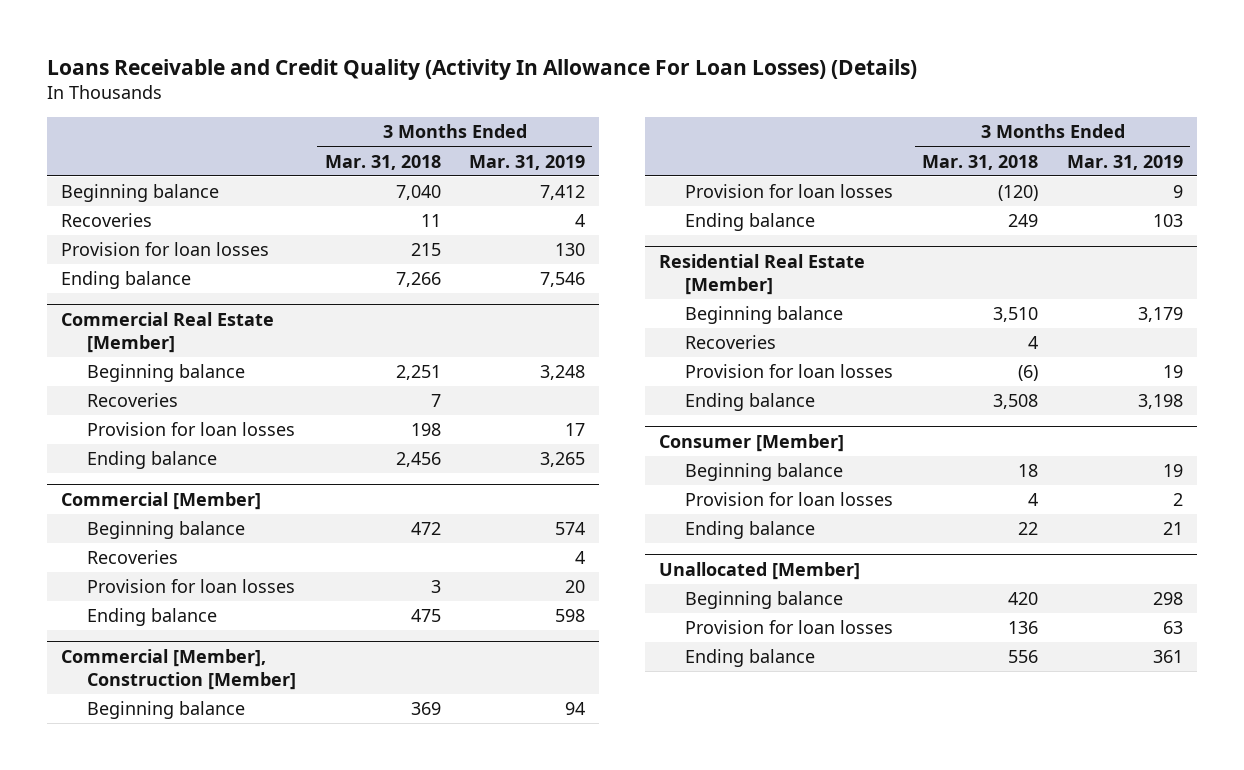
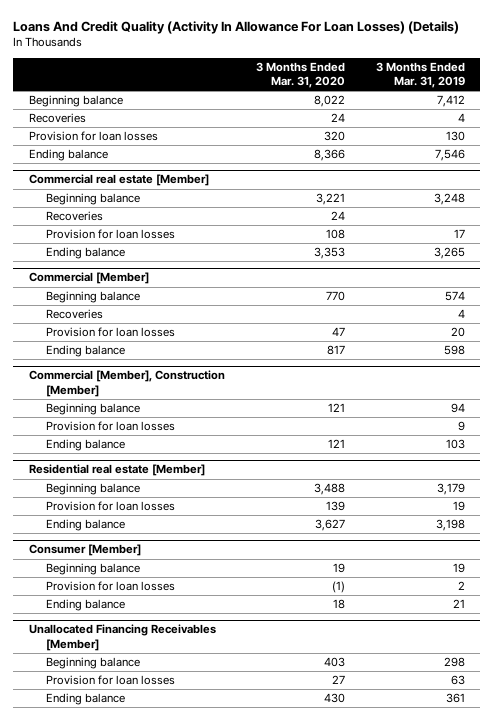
[46,58,917,80] Loans Receivable and Credit Quality (Activity In Allowance For Loan Losses) (Details) -> [13,20,460,34] Loans And Credit Quality (Activity In Allowance For Loan Losses) (Details)
[324,154,441,170] Mar. 31, 2018 -> none
none -> [255,62,345,89] 3 Months Ended Mar. 31, 2020
[61,311,275,354] Commercial Real Estate [Member] -> [28,174,209,187] Commercial real estate [Member]
[658,253,865,296] Residential Real Estate [Member] -> [28,464,205,477] Residential real estate [Member]
[684,335,776,350] Recoveries -> none
[658,561,860,580] Unallocated [Member] -> [28,624,216,651] Unallocated Financing Receivables [Member]

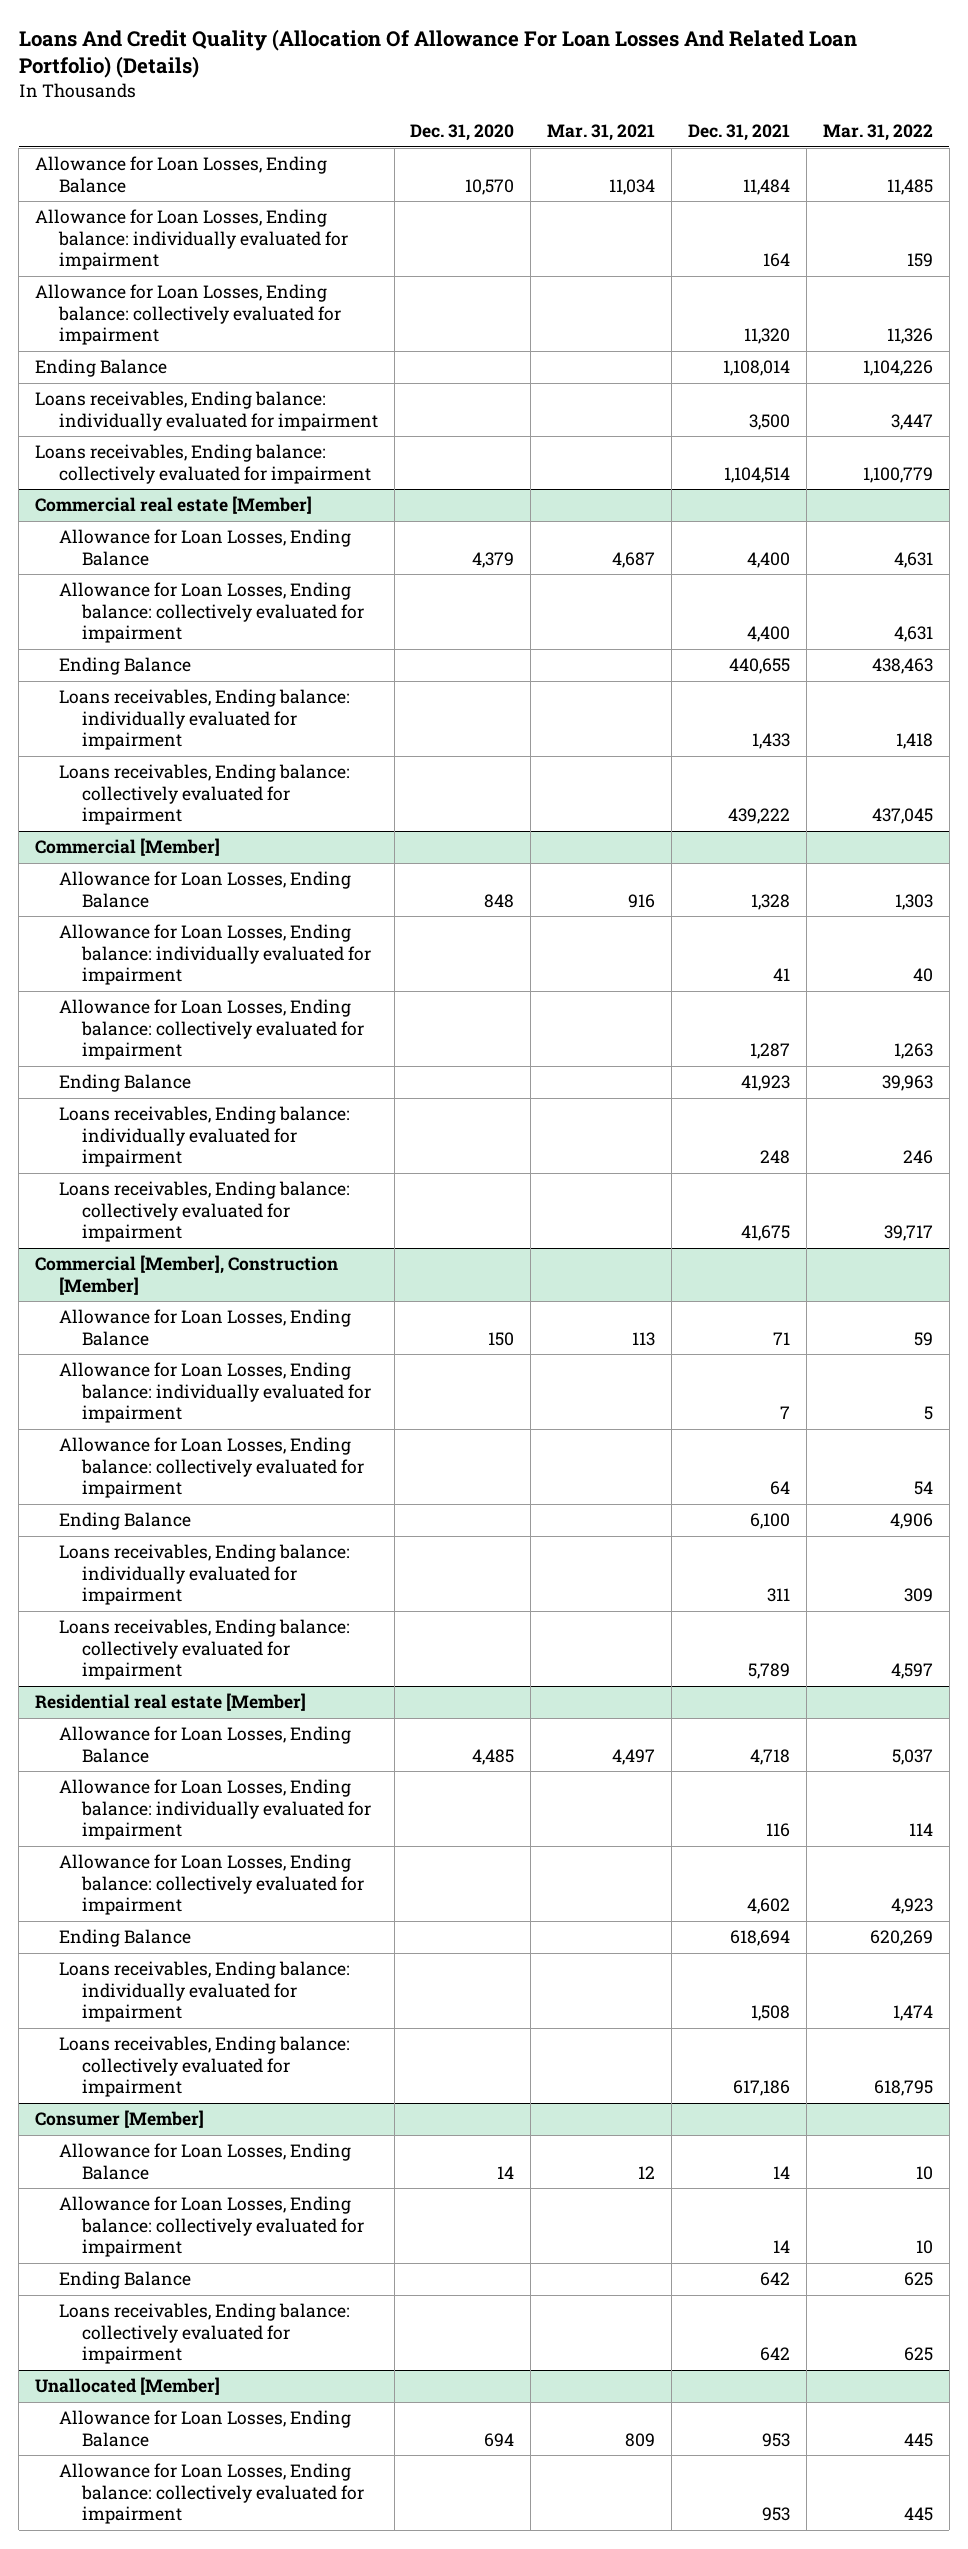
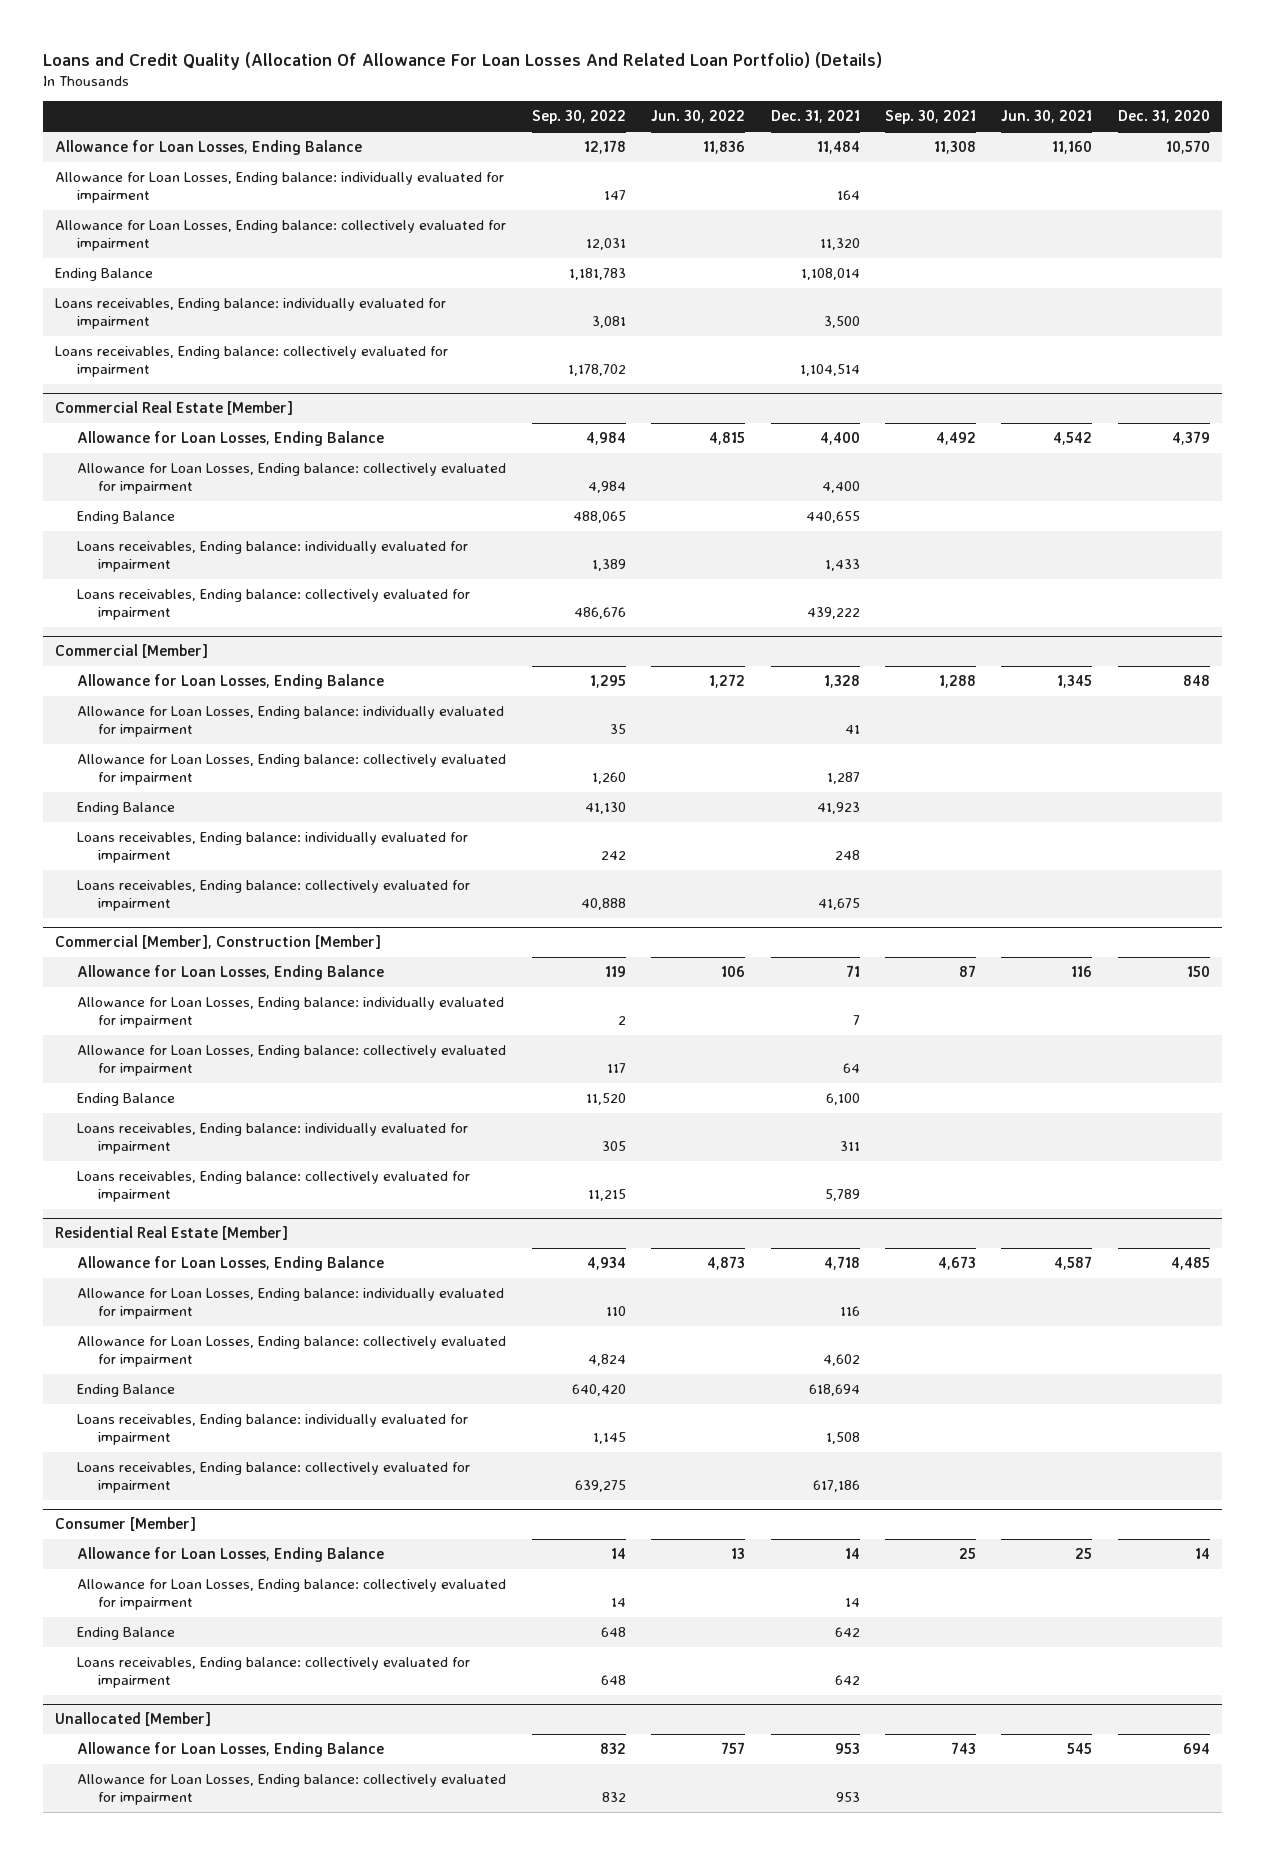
[18,29,857,79] Loans And Credit Quality (Allocation Of Allowance For Loan Losses And Related Loan Portfolio) (Details) -> [42,52,882,71] Loans and Credit Quality (Allocation Of Allowance For Loan Losses And Related Loan Portfolio) (Details)
[547,124,656,142] Mar. 31, 2021 -> none
[822,124,933,142] Mar. 31, 2022 -> none
none -> [531,110,626,125] Sep. 30, 2022
none -> [651,110,746,124] Jun. 30, 2022
none -> [884,110,976,125] Sep. 30, 2021
none -> [1001,110,1093,124] Jun. 30, 2021
[35,496,313,515] Commercial real estate [Member] -> [55,401,294,416] Commercial Real Estate [Member]
[35,1693,307,1712] Residential real estate [Member] -> [55,1226,289,1241] Residential Real Estate [Member]

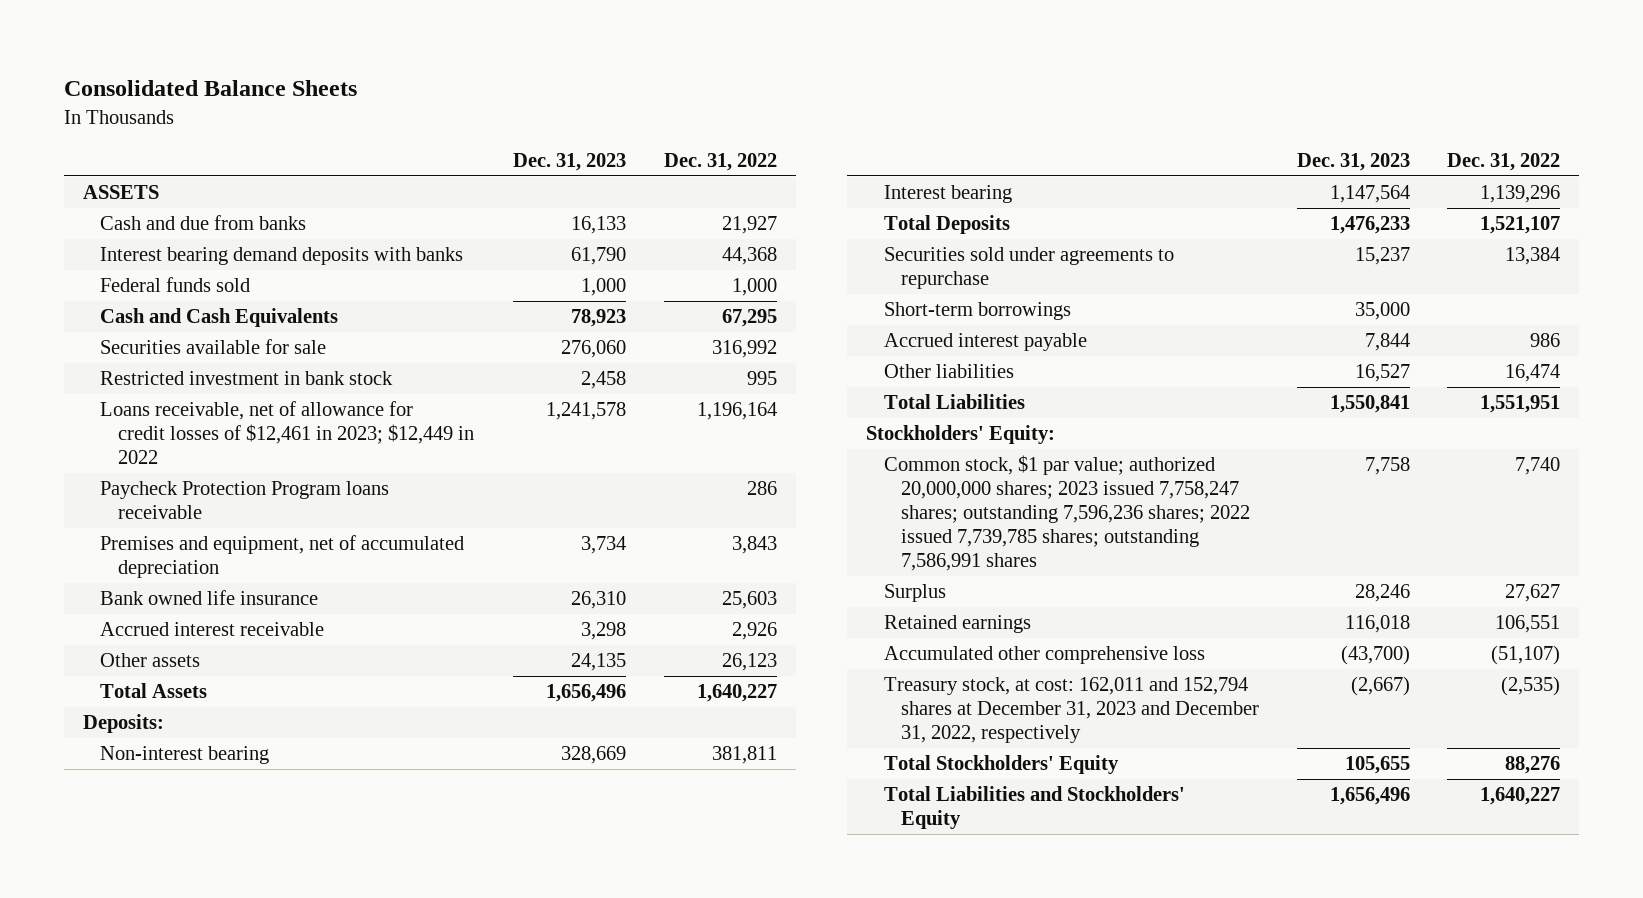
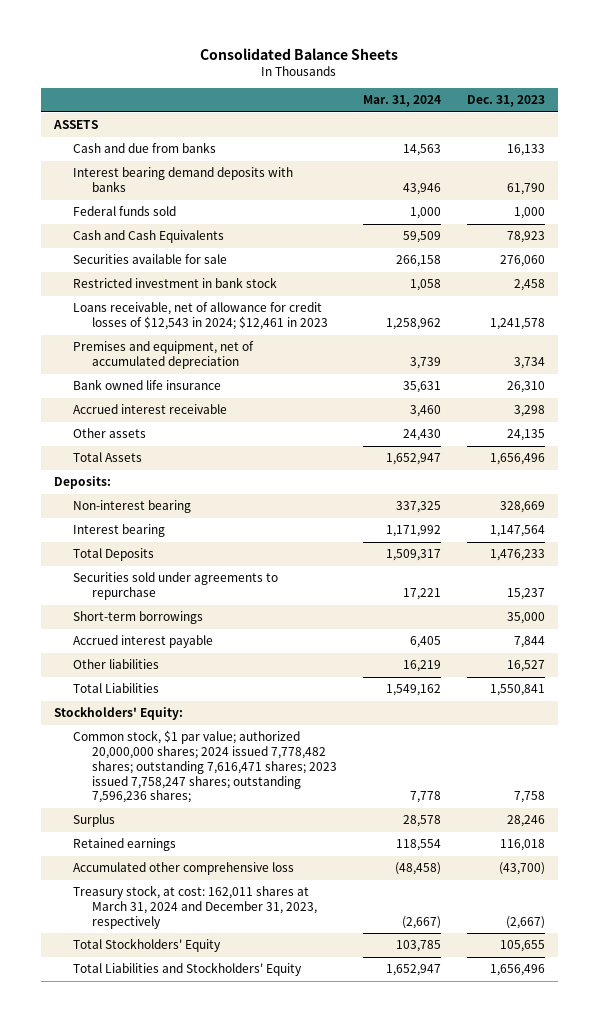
[663,152,777,171] Dec. 31, 2022 -> none
none -> [362,95,441,108] Mar. 31, 2024
[100,481,390,520] Paycheck Protection Program loans receivable -> none
[100,401,474,465] Loans receivable, net of allowance for credit losses of $12,461 in 2023; $12,449 in 2022 -> [73,302,328,331] Loans receivable, net of allowance for credit losses of $12,543 in 2024; $12,461 in 2023
[883,455,1250,572] Common stock, $1 par value; authorized 20,000,000 shares; 2023 issued 7,758,247 shares; outstanding 7,596,236 shares; 2022 issued 7,739,785 shares; outstanding 7,586,991 shares -> [73,730,337,804] Common stock, $1 par value; authorized 20,000,000 shares; 2024 issued 7,778,482 shares; outstanding 7,616,471 shares; 2023 issued 7,758,247 shares; outstanding 7,596,236 shares;
[883,677,1259,744] Treasury stock, at cost: 162,011 and 152,794 shares at December 31, 2023 and December 31, 2022, respectively -> [73,885,317,929] Treasury stock, at cost: 162,011 shares at March 31, 2024 and December 31, 2023, respectively

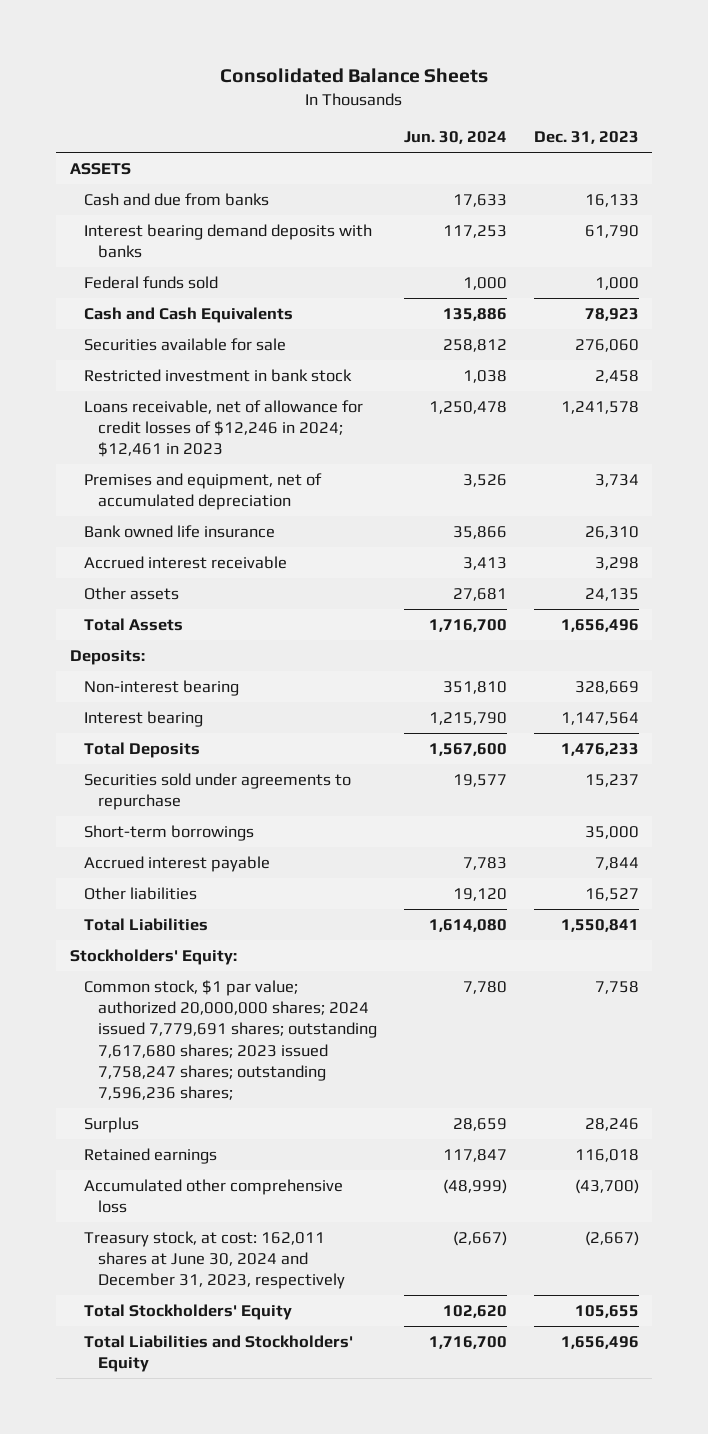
[362,95,441,108] Mar. 31, 2024 -> none
none -> [403,131,507,145] Jun. 30, 2024
[73,302,328,331] Loans receivable, net of allowance for credit losses of $12,543 in 2024; $12,461 in 2023 -> [83,399,363,458] Loans receivable, net of allowance for credit losses of $12,246 in 2024; $12,461 in 2023
[73,730,337,804] Common stock, $1 par value; authorized 20,000,000 shares; 2024 issued 7,778,482 shares; outstanding 7,616,471 shares; 2023 issued 7,758,247 shares; outstanding 7,596,236 shares; -> [83,979,378,1101] Common stock, $1 par value; authorized 20,000,000 shares; 2024 issued 7,779,691 shares; outstanding 7,617,680 shares; 2023 issued 7,758,247 shares; outstanding 7,596,236 shares;
[73,885,317,929] Treasury stock, at cost: 162,011 shares at March 31, 2024 and December 31, 2023, respectively -> [83,1230,346,1290] Treasury stock, at cost: 162,011 shares at June 30, 2024 and December 31, 2023, respectively

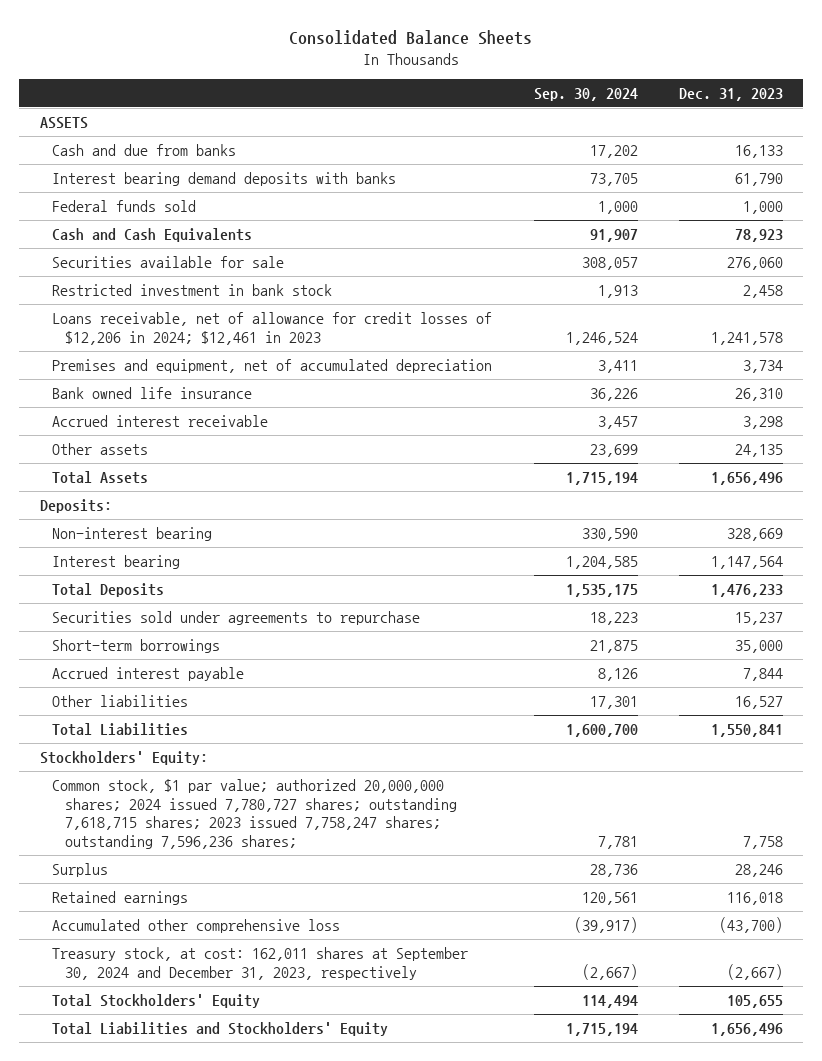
[403,131,507,145] Jun. 30, 2024 -> none
none -> [533,87,638,101] Sep. 30, 2024
[83,399,363,458] Loans receivable, net of allowance for credit losses of $12,246 in 2024; $12,461 in 2023 -> [52,311,493,345] Loans receivable, net of allowance for credit losses of $12,206 in 2024; $12,461 in 2023
[83,979,378,1101] Common stock, $1 par value; authorized 20,000,000 shares; 2024 issued 7,779,691 shares; outstanding 7,617,680 shares; 2023 issued 7,758,247 shares; outstanding 7,596,236 shares; -> [52,778,458,850] Common stock, $1 par value; authorized 20,000,000 shares; 2024 issued 7,780,727 shares; outstanding 7,618,715 shares; 2023 issued 7,758,247 shares; outstanding 7,596,236 shares;
[83,1230,346,1290] Treasury stock, at cost: 162,011 shares at June 30, 2024 and December 31, 2023, respectively -> [52,946,469,980] Treasury stock, at cost: 162,011 shares at September 30, 2024 and December 31, 2023, respectively

